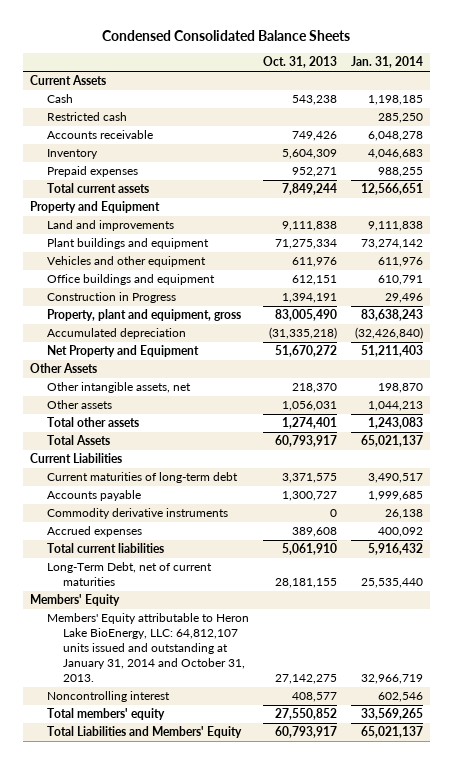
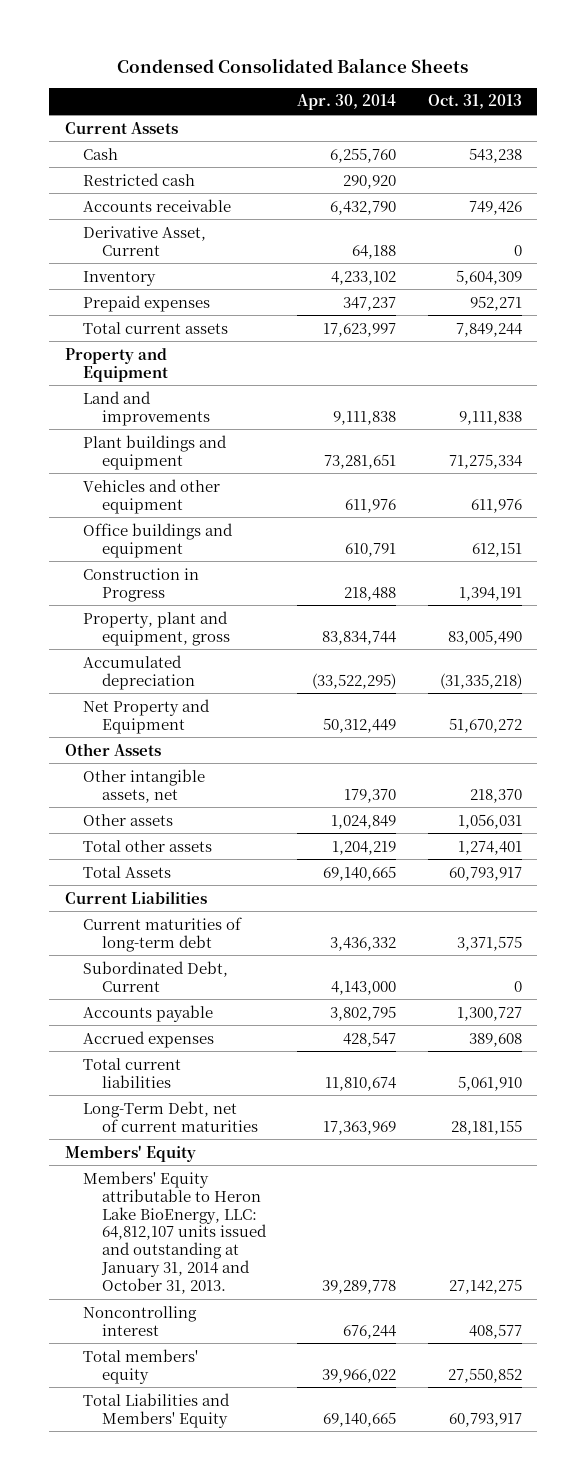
[350,56,423,69] Jan. 31, 2014 -> none
none -> [297,94,397,111] Apr. 30, 2014
none -> [83,225,207,256] Derivative Asset, Current
none -> [83,960,229,992] Subordinated Debt, Current
[46,508,228,520] Commodity derivative instruments -> none

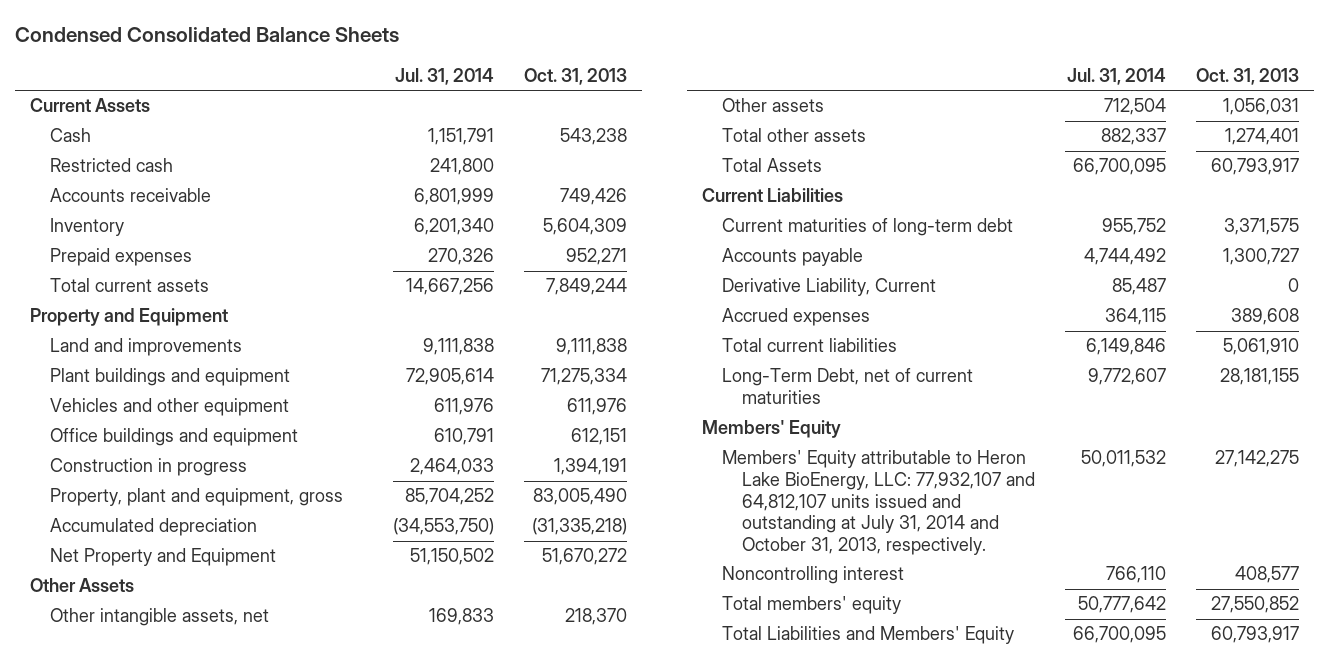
[297,94,397,111] Apr. 30, 2014 -> none
none -> [395,67,495,85] Jul. 31, 2014
[83,225,207,256] Derivative Asset, Current -> none
[83,567,200,602] Construction in Progress -> [50,458,248,477] Construction in progress
[83,960,229,992] Subordinated Debt, Current -> none
none -> [722,278,937,297] Derivative Liability, Current
[83,1170,267,1295] Members' Equity attributable to Heron Lake BioEnergy, LLC: 64,812,107 units issued and outstanding at January 31, 2014 and October 31, 2013. -> [722,450,1036,555] Members' Equity attributable to Heron Lake BioEnergy, LLC: 77,932,107 and 64,812,107 units issued and outstanding at July 31, 2014 and October 31, 2013, respectively.

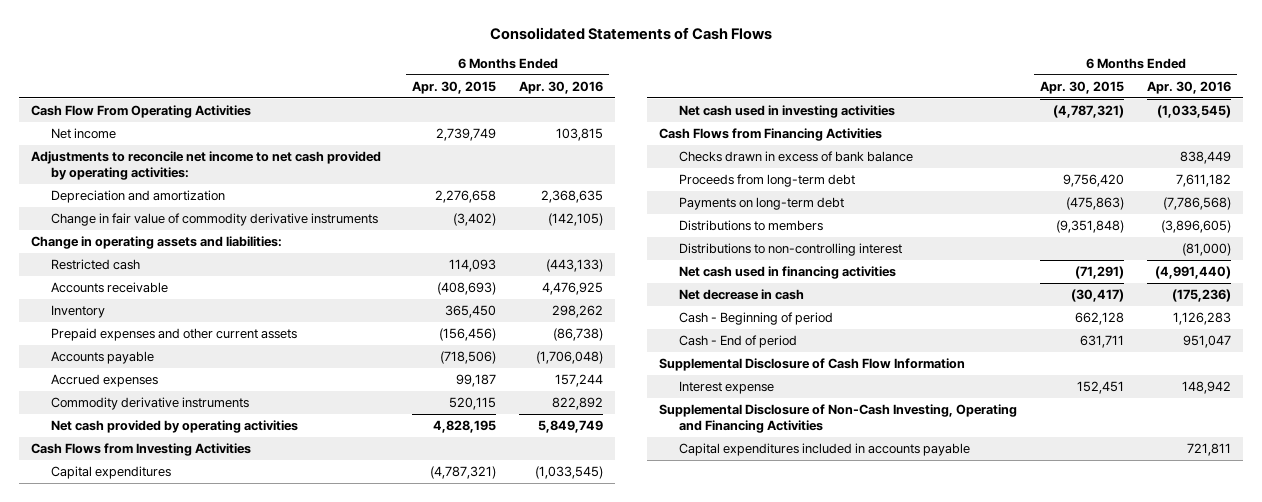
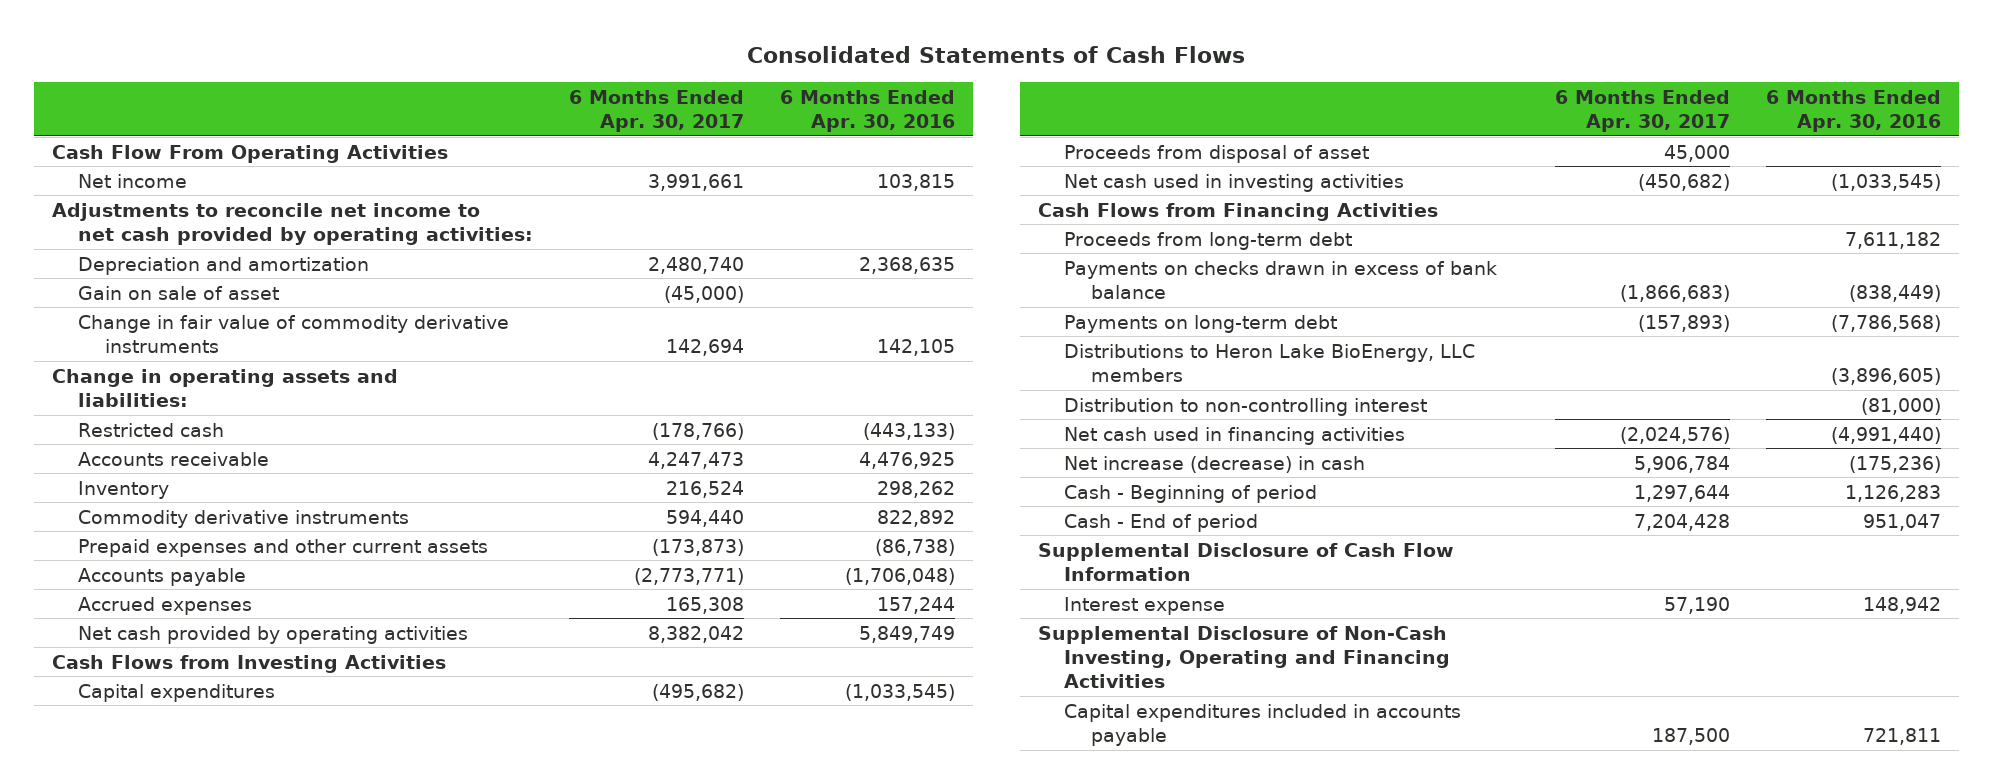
[411,80,496,94] Apr. 30, 2015 -> none
none -> [569,89,745,133] 6 Months Ended Apr. 30, 2017
none -> [78,285,280,300] Gain on sale of asset
[548,213,604,227] (142,105) -> [877,338,956,356] 142,105
[50,397,249,411] Commodity derivative instruments -> [78,509,410,528] Commodity derivative instruments
none -> [1064,144,1370,163] Proceeds from disposal of asset
[678,151,913,163] Checks drawn in excess of bank balance -> none
none -> [1064,260,1498,299] Payments on checks drawn in excess of bank balance
[678,220,823,232] Distributions to members -> [1064,343,1476,382] Distributions to Heron Lake BioEnergy, LLC members
[678,243,902,257] Distributions to non-controlling interest -> [1064,397,1428,416] Distribution to non-controlling interest
[678,289,804,301] Net decrease in cash -> [1064,455,1366,473] Net increase (decrease) in cash

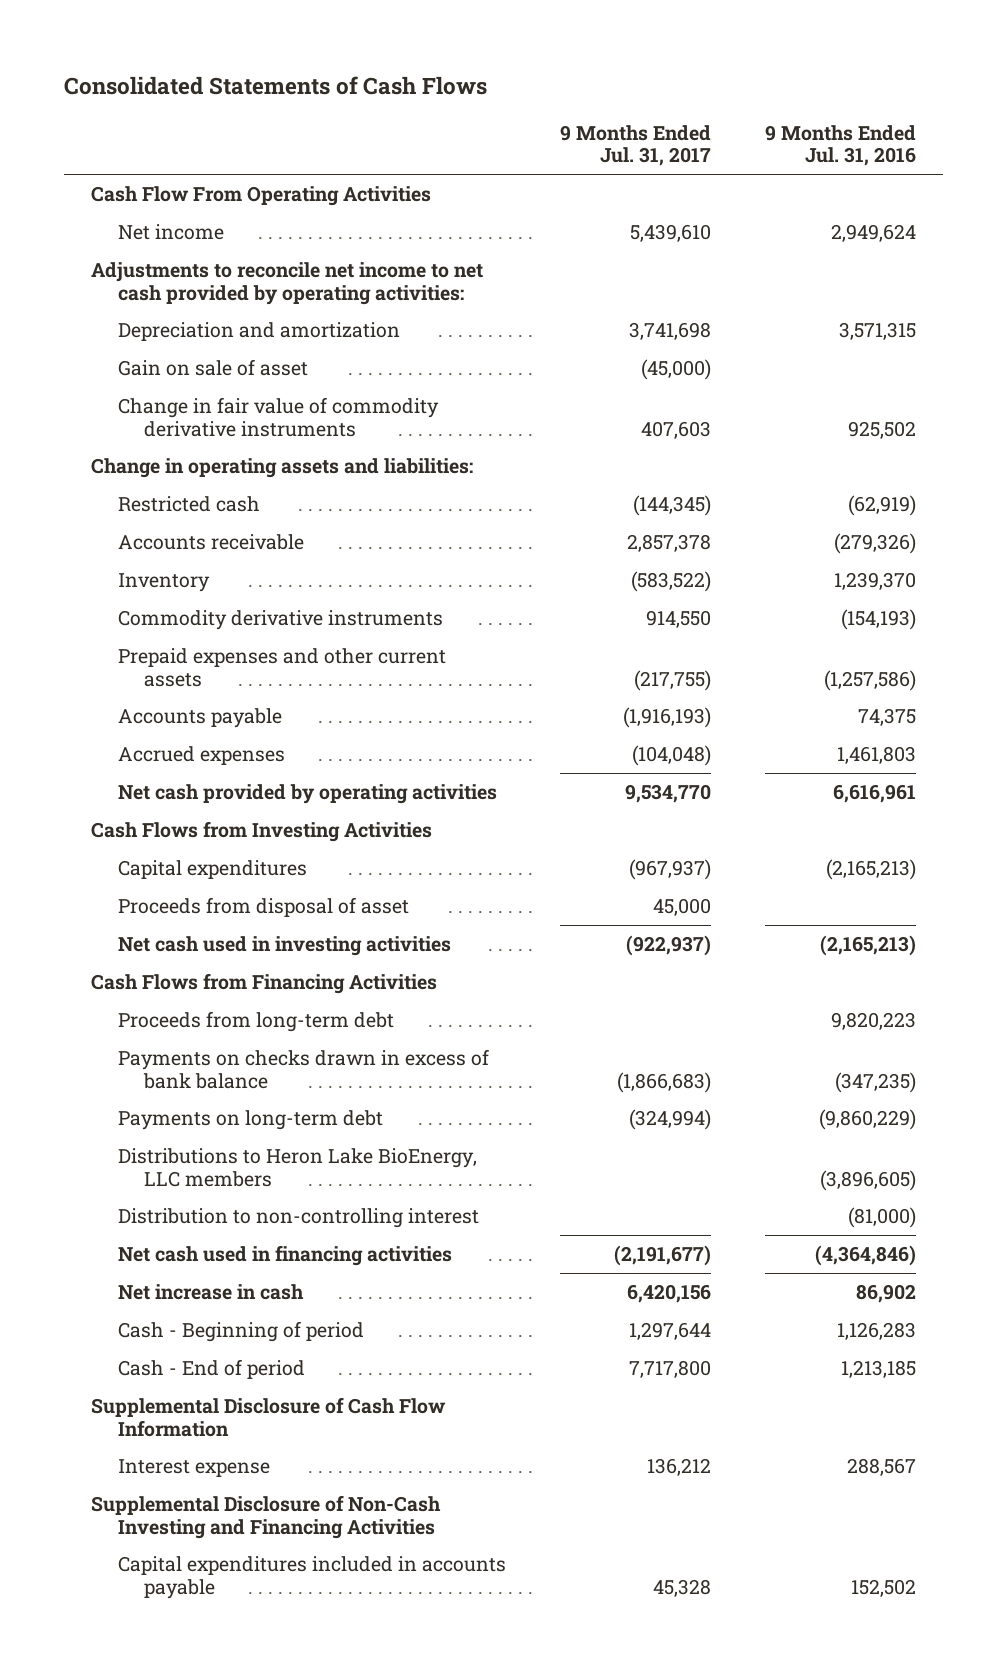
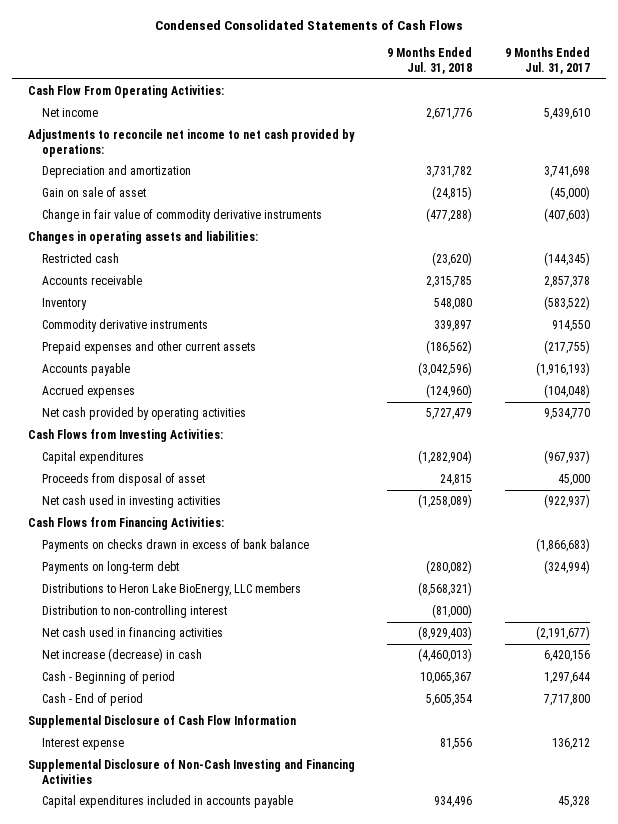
[63,76,487,96] Consolidated Statements of Cash Flows -> [154,20,463,31] Condensed Consolidated Statements of Cash Flows
[765,124,917,167] 9 Months Ended Jul. 31, 2016 -> none
none -> [387,47,473,74] 9 Months Ended Jul. 31, 2018
[91,185,432,206] Cash Flow From Operating Activities -> [28,85,225,99] Cash Flow From Operating Activities:
[91,261,484,305] Adjustments to reconcile net income to net cash provided by operating activities: -> [28,129,356,157] Adjustments to reconcile net income to net cash provided by operations:
[640,420,711,439] 407,603 -> [543,208,590,223] (407,603)
[91,457,474,478] Change in operating assets and liabilities: -> [28,231,259,245] Changes in operating assets and liabilities:
[91,820,433,842] Cash Flows from Investing Activities -> [28,429,224,443] Cash Flows from Investing Activities:
[117,1010,394,1032] Proceeds from long-term debt -> none
[91,972,438,994] Cash Flows from Financing Activities -> [28,517,225,531] Cash Flows from Financing Activities:
[117,1283,304,1300] Net increase in cash -> [42,648,203,663] Net increase (decrease) in cash

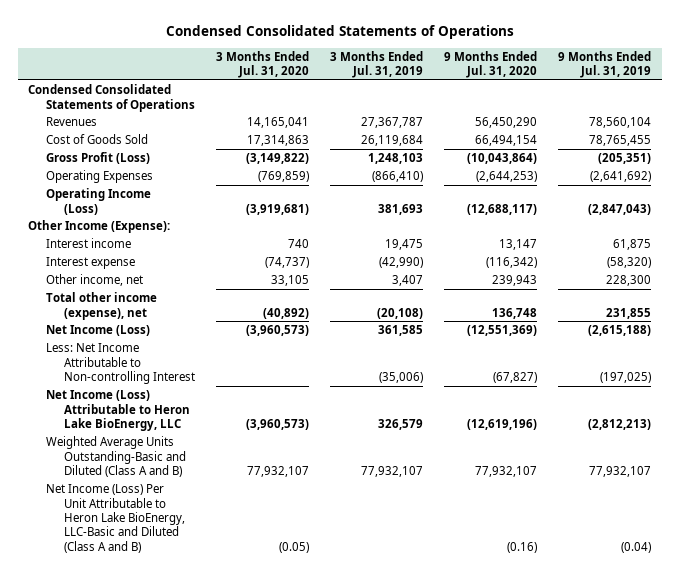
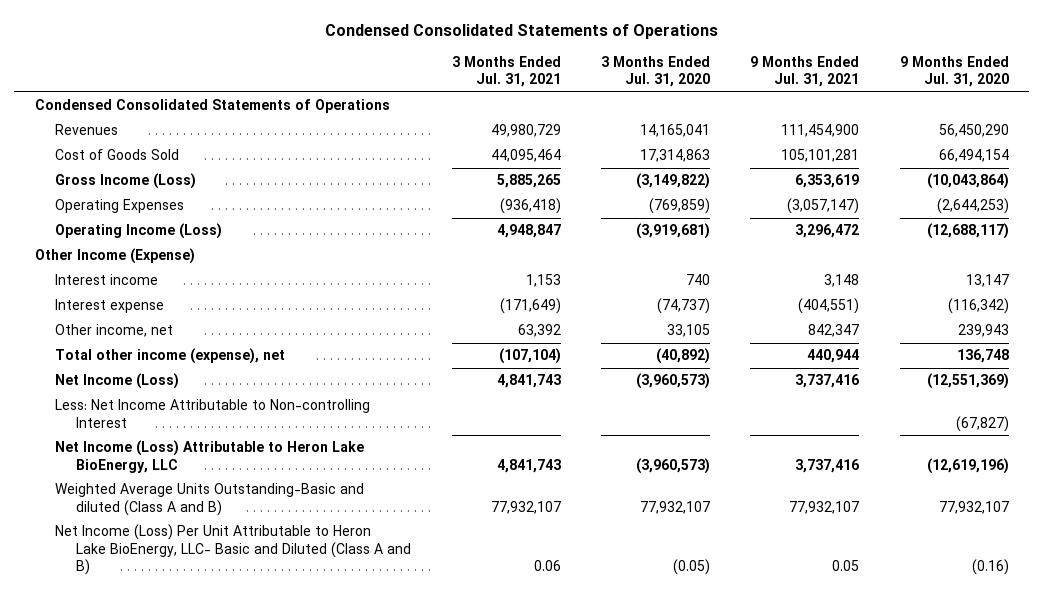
[330,50,424,79] 3 Months Ended Jul. 31, 2019 -> none
[558,50,652,79] 9 Months Ended Jul. 31, 2019 -> none
none -> [451,56,561,88] 3 Months Ended Jul. 31, 2021
none -> [750,56,860,88] 9 Months Ended Jul. 31, 2021
[45,152,150,165] Gross Profit (Loss) -> [55,173,197,190] Gross Income (Loss)
[28,220,171,234] Other Income (Expense): -> [34,248,195,265] Other Income (Expense)
[45,436,186,477] Weighted Average Units Outstanding-Basic and Diluted (Class A and B) -> [55,483,365,516] Weighted Average Units Outstanding-Basic and diluted (Class A and B)
[45,484,185,553] Net Income (Loss) Per Unit Attributable to Heron Lake BioEnergy, LLC-Basic and Diluted (Class A and B) -> [55,524,412,576] Net Income (Loss) Per Unit Attributable to Heron Lake BioEnergy, LLC- Basic and Diluted (Class A and B)

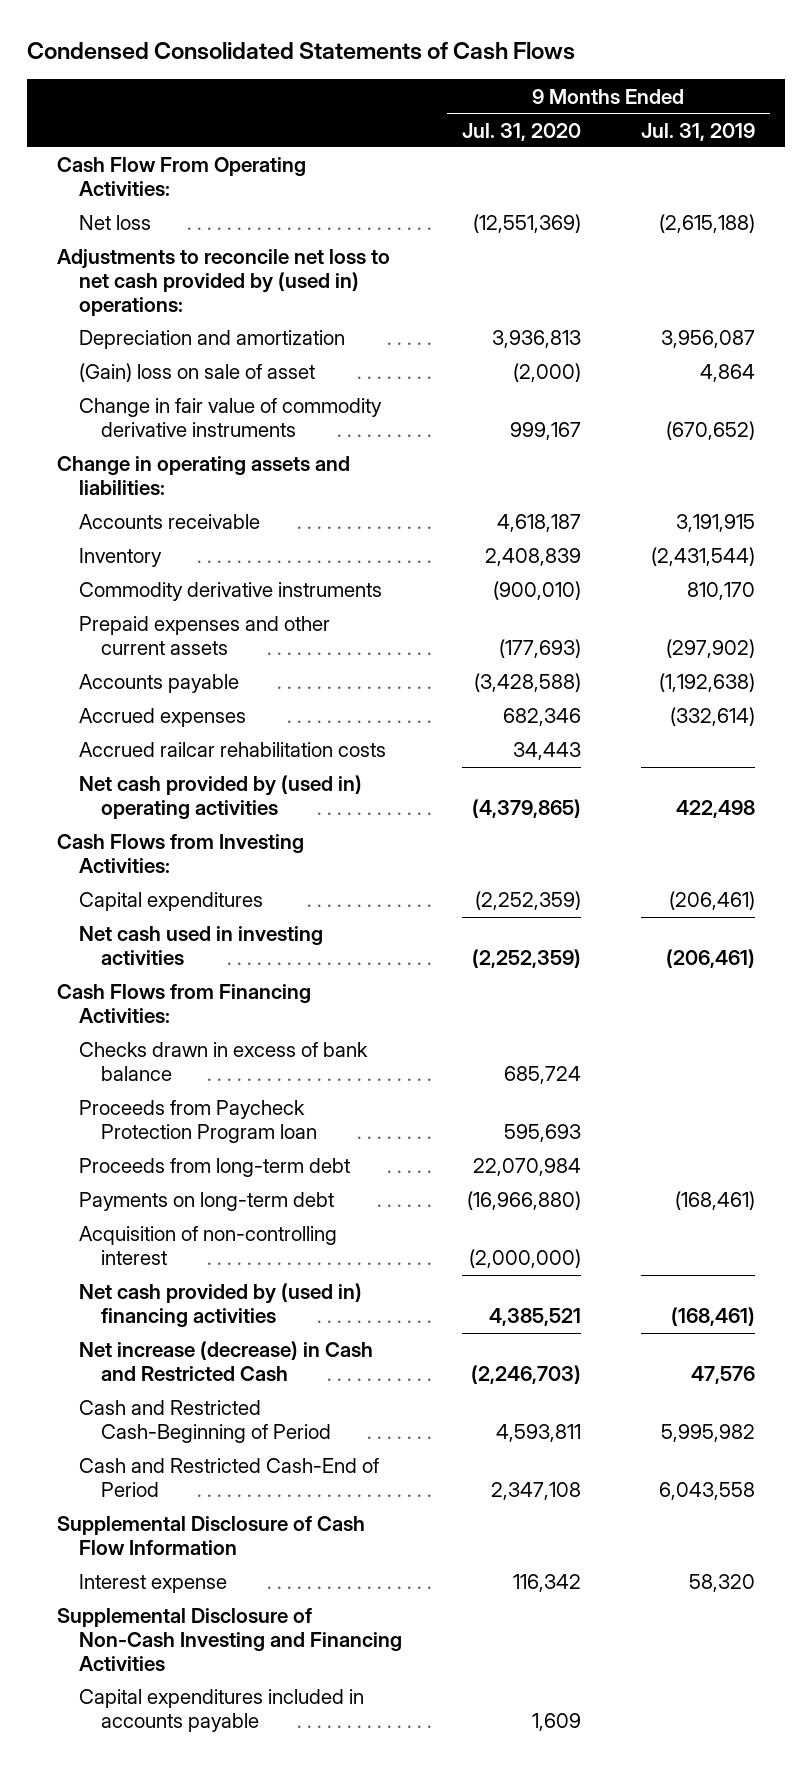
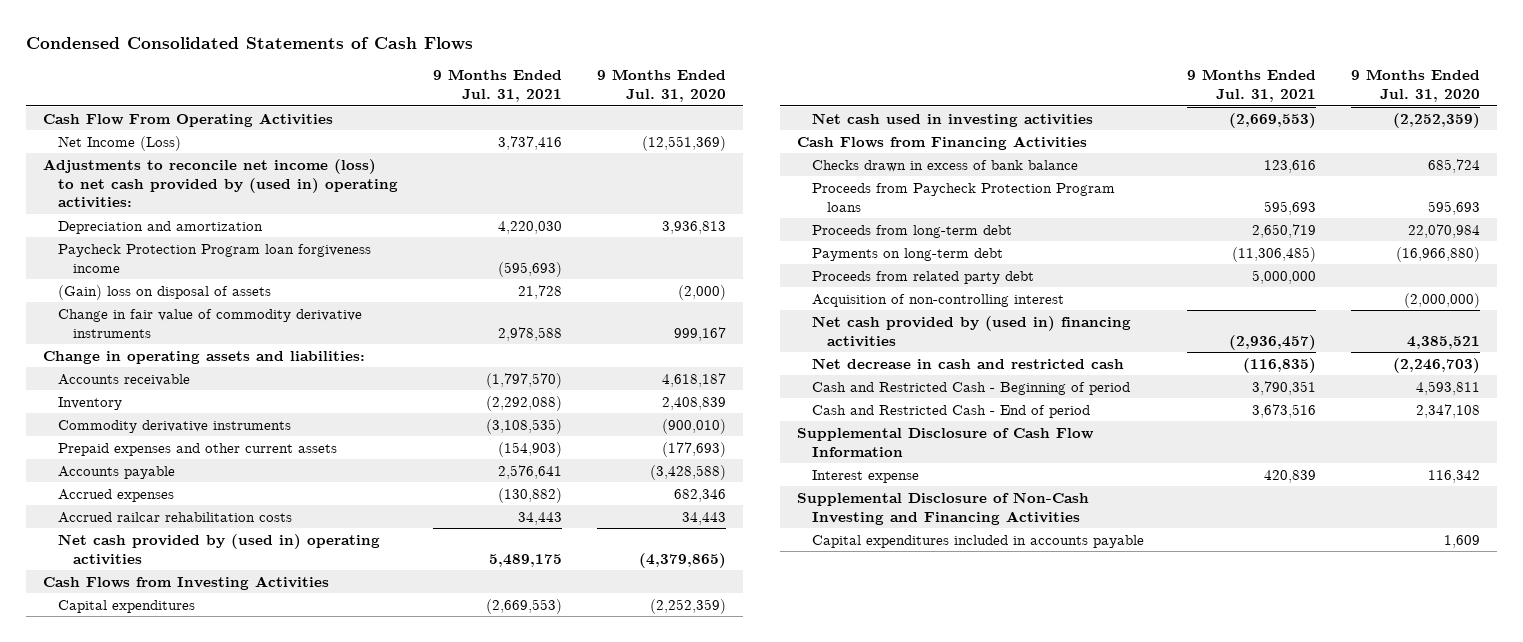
[640,122,755,141] Jul. 31, 2019 -> none
none -> [432,69,562,103] 9 Months Ended Jul. 31, 2021
[56,157,306,197] Cash Flow From Operating Activities: -> [43,112,334,127] Cash Flow From Operating Activities
[78,215,151,231] Net loss -> [57,135,181,151] Net Income (Loss)
[56,249,390,316] Adjustments to reconcile net loss to net cash provided by (used in) operations: -> [43,158,398,209] Adjustments to reconcile net income (loss) to net cash provided by (used in) operating activities:
none -> [57,243,371,273] Paycheck Protection Program loan forgiveness income
[78,363,315,383] (Gain) loss on sale of asset -> [57,284,271,300] (Gain) loss on disposal of assets
[56,834,304,874] Cash Flows from Investing Activities: -> [43,575,330,590] Cash Flows from Investing Activities
[56,984,311,1024] Cash Flows from Financing Activities: -> [797,135,1088,150] Cash Flows from Financing Activities
[78,1100,317,1144] Proceeds from Paycheck Protection Program loan -> [812,182,1116,212] Proceeds from Paycheck Protection Program loans
none -> [812,270,1035,284] Proceeds from related party debt
[78,1341,373,1382] Net increase (decrease) in Cash and Restricted Cash -> [812,357,1125,369] Net decrease in cash and restricted cash
[78,1400,331,1444] Cash and Restricted Cash-Beginning of Period -> [812,381,1131,395] Cash and Restricted Cash - Beginning of period
[78,1458,379,1498] Cash and Restricted Cash-End of Period -> [812,404,1091,418] Cash and Restricted Cash - End of period

